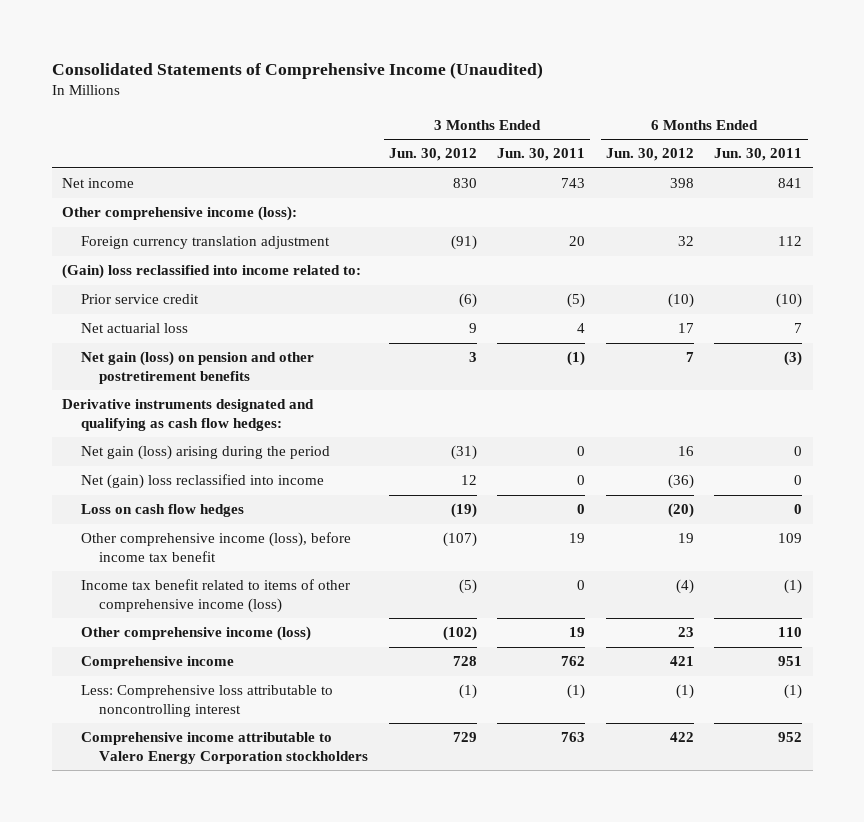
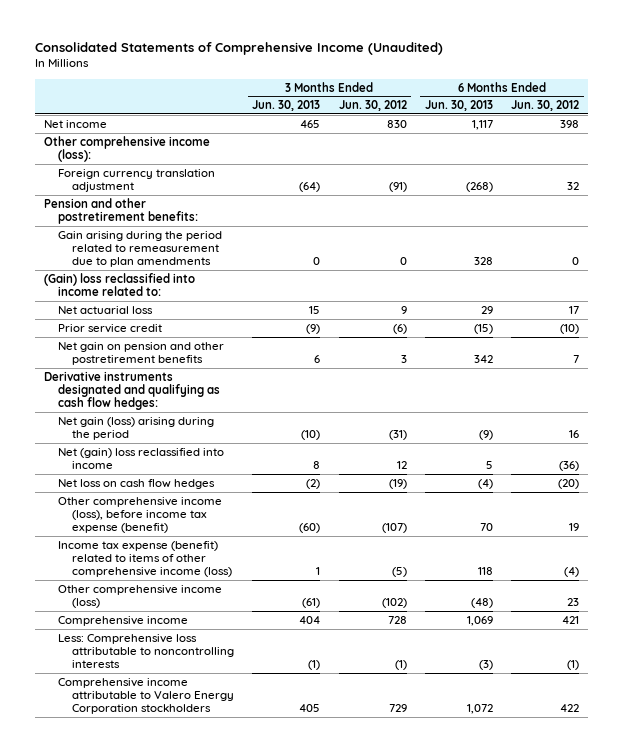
[497,148,586,162] Jun. 30, 2011 -> none
[714,148,803,162] Jun. 30, 2011 -> none
none -> [252,100,321,112] Jun. 30, 2013
none -> [424,100,493,112] Jun. 30, 2013
none -> [43,197,199,224] Pension and other postretirement benefits:
none -> [58,230,223,268] Gain arising during the period related to remeasurement due to plan amendments
[80,294,199,305] Prior service credit -> [58,323,163,333] Prior service credit
[80,351,314,385] Net gain (loss) on pension and other postretirement benefits -> [58,341,225,365] Net gain on pension and other postretirement benefits
[80,504,244,518] Loss on cash flow hedges -> [58,478,216,489] Net loss on cash flow hedges
[80,532,351,563] Other comprehensive income (loss), before income tax benefit -> [58,496,223,534] Other comprehensive income (loss), before income tax expense (benefit)
[80,579,350,614] Income tax benefit related to items of other comprehensive income (loss) -> [58,540,233,578] Income tax expense (benefit) related to items of other comprehensive income (loss)
[80,685,333,718] Less: Comprehensive loss attributable to noncontrolling interest -> [58,633,235,669] Less: Comprehensive loss attributable to noncontrolling interests

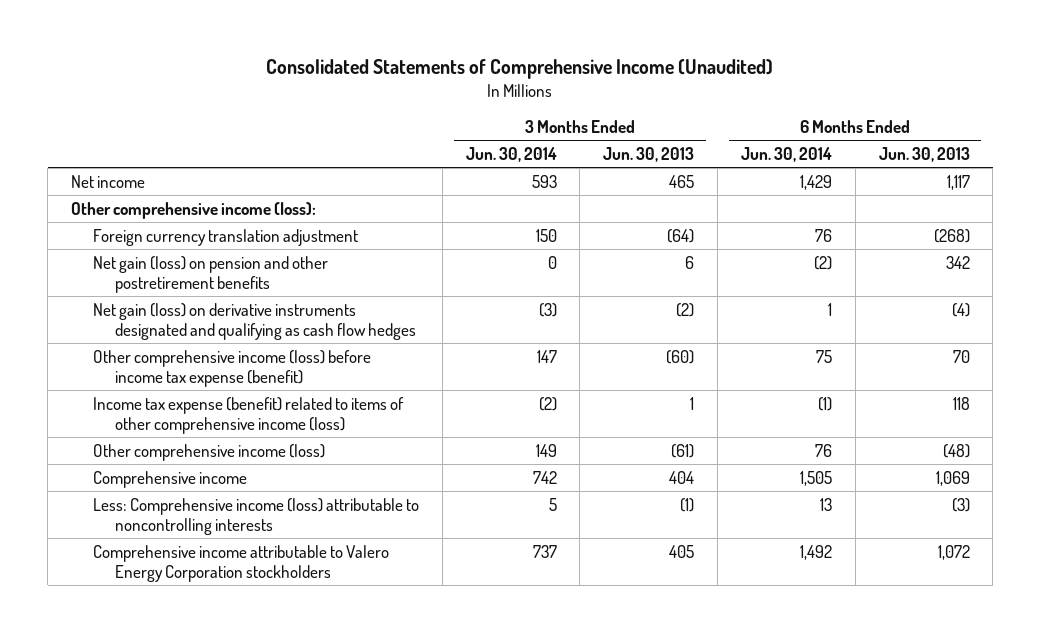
[338,100,407,112] Jun. 30, 2012 -> none
[510,100,579,112] Jun. 30, 2012 -> none
none -> [465,147,557,163] Jun. 30, 2014
none -> [740,147,832,163] Jun. 30, 2014
[43,197,199,224] Pension and other postretirement benefits: -> none
[58,230,223,268] Gain arising during the period related to remeasurement due to plan amendments -> none
[43,272,195,296] (Gain) loss reclassified into income related to: -> none
[58,305,154,314] Net actuarial loss -> none
[58,323,163,333] Prior service credit -> none
[43,370,221,411] Derivative instruments designated and qualifying as cash flow hedges: -> none
[58,416,215,440] Net gain (loss) arising during the period -> none
[58,447,225,469] Net (gain) loss reclassified into income -> none
[58,341,225,365] Net gain on pension and other postretirement benefits -> [92,255,328,293] Net gain (loss) on pension and other postretirement benefits
[58,478,216,489] Net loss on cash flow hedges -> [92,302,416,340] Net gain (loss) on derivative instruments designated and qualifying as cash flow hedges
[58,496,223,534] Other comprehensive income (loss), before income tax expense (benefit) -> [92,349,371,387] Other comprehensive income (loss) before income tax expense (benefit)
[58,633,235,669] Less: Comprehensive loss attributable to noncontrolling interests -> [92,497,419,535] Less: Comprehensive income (loss) attributable to noncontrolling interests

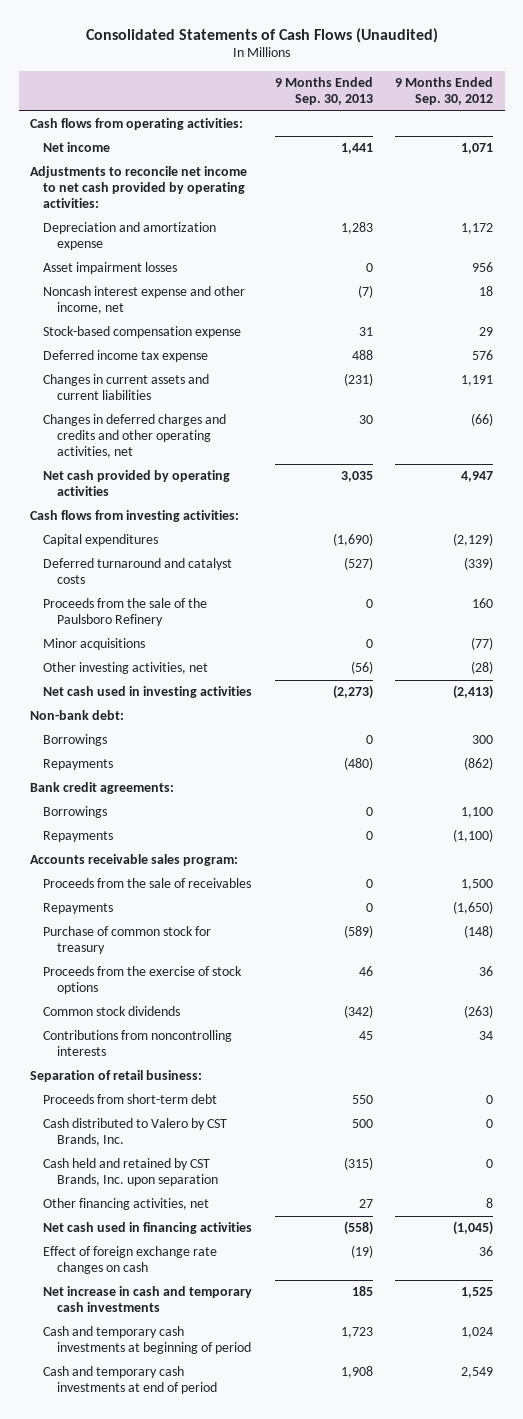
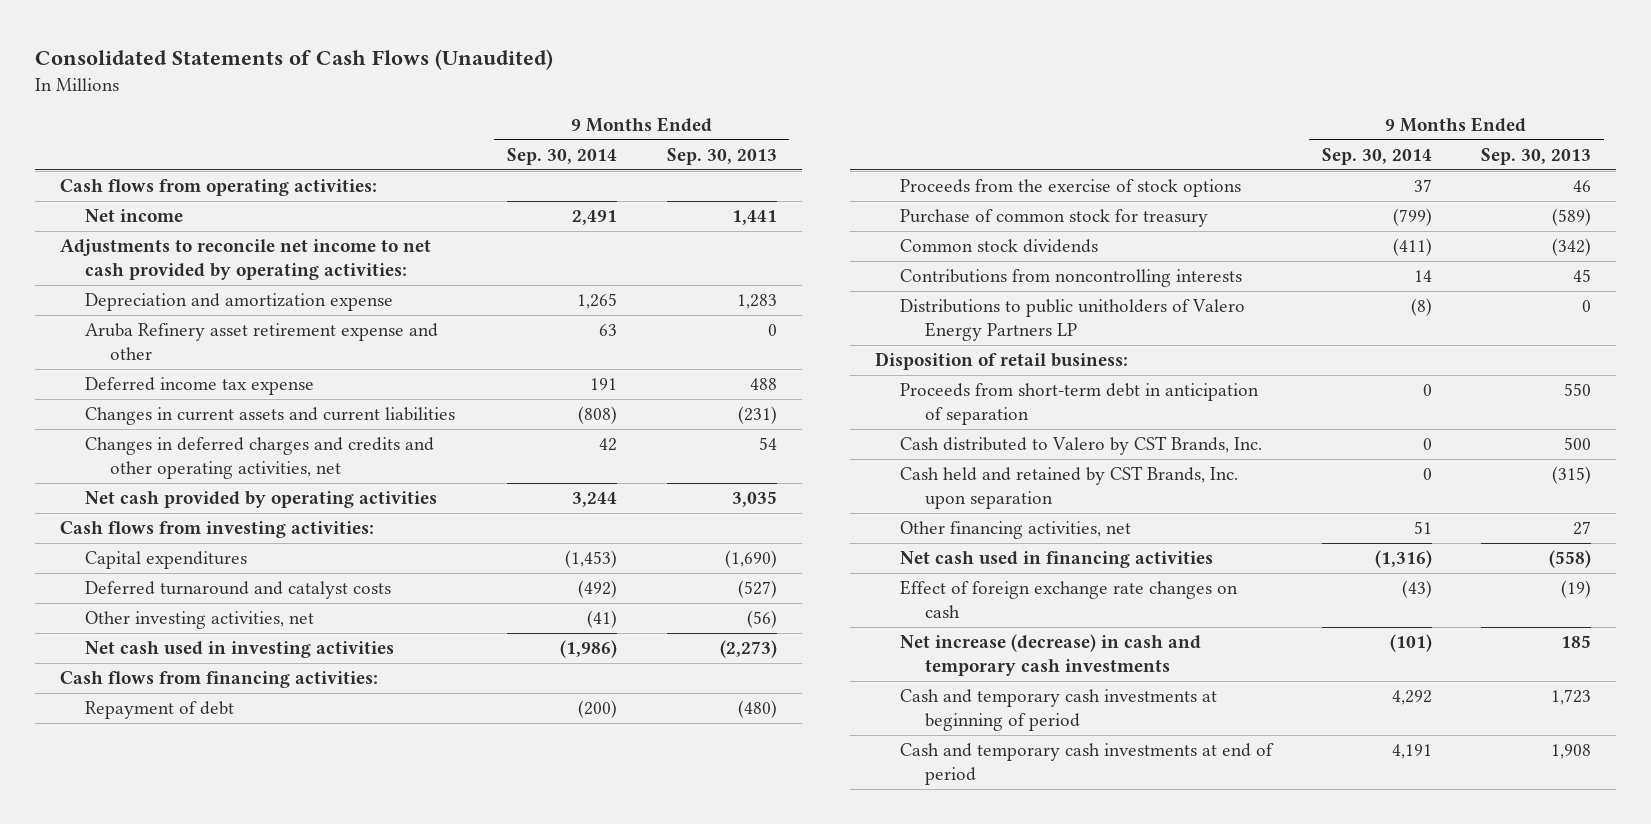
[395,76,494,106] 9 Months Ended Sep. 30, 2012 -> none
none -> [506,147,617,165] Sep. 30, 2014
[43,262,178,275] Asset impairment losses -> none
[43,286,246,315] Noncash interest expense and other income, net -> none
[43,326,242,339] Stock-based compensation expense -> none
none -> [85,323,439,361] Aruba Refinery asset retirement expense and other
[358,415,373,425] 30 -> [758,437,777,451] 54
[43,598,208,627] Proceeds from the sale of the Paulsboro Refinery -> none
[43,638,146,651] Minor acquisitions -> none
[30,710,125,721] Non-bank debt: -> none
[43,734,108,747] Borrowings -> none
[43,759,114,771] Repayments -> none
[30,782,175,795] Bank credit agreements: -> none
[43,806,108,819] Borrowings -> none
[43,831,114,843] Repayments -> none
[30,854,239,867] Accounts receivable sales program: -> none
[43,878,252,889] Proceeds from the sale of receivables -> none
[43,903,114,915] Repayments -> none
none -> [59,671,378,689] Cash flows from financing activities:
none -> [85,701,235,720] Repayment of debt
[43,926,212,955] Purchase of common stock for treasury -> [899,209,1208,228] Purchase of common stock for treasury
none -> [899,299,1245,342] Distributions to public unitholders of Valero Energy Partners LP
[30,1070,203,1083] Separation of retail business: -> [874,352,1128,371] Disposition of retail business:
[43,1094,218,1105] Proceeds from short-term debt -> [899,383,1259,426] Proceeds from short-term debt in anticipation of separation
[43,1286,253,1313] Net increase in cash and temporary cash investments -> [899,634,1201,677] Net increase (decrease) in cash and temporary cash investments

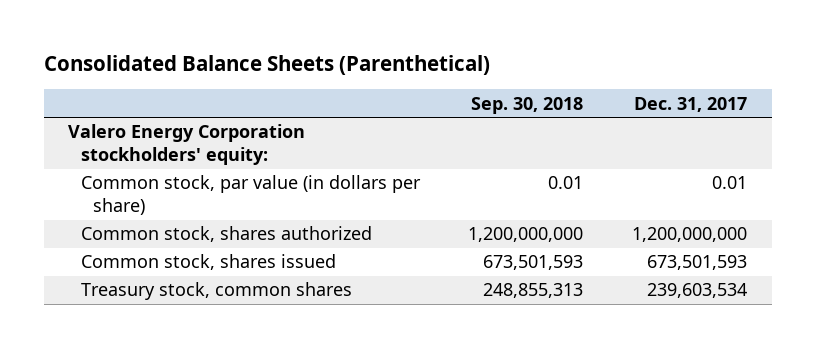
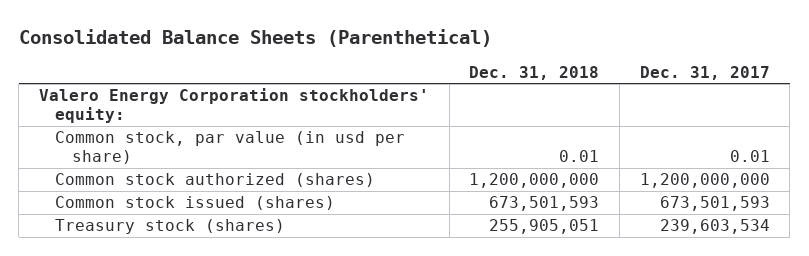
[471,96,584,114] Sep. 30, 2018 -> none
none -> [469,65,600,80] Dec. 31, 2018
[80,175,421,216] Common stock, par value (in dollars per share) -> [55,131,406,165] Common stock, par value (in usd per share)
[80,226,372,243] Common stock, shares authorized -> [55,173,376,188] Common stock authorized (shares)
[80,254,336,271] Common stock, shares issued -> [55,196,336,211] Common stock issued (shares)
[80,282,352,301] Treasury stock, common shares -> [55,219,286,235] Treasury stock (shares)

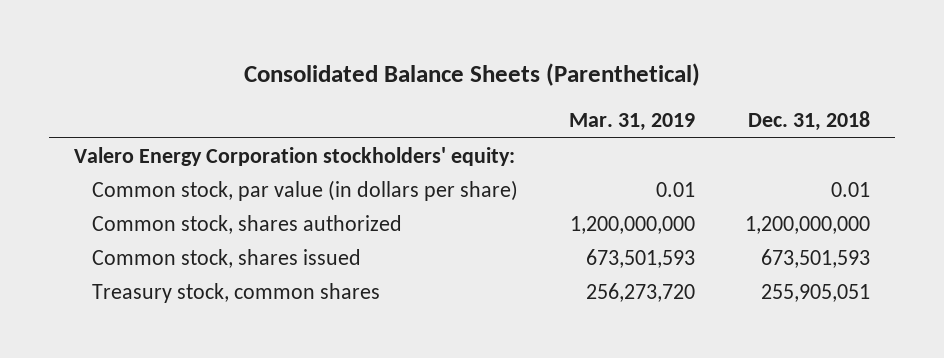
[639,65,770,80] Dec. 31, 2017 -> none
none -> [568,113,695,132] Mar. 31, 2019
[55,131,406,165] Common stock, par value (in usd per share) -> [92,180,519,202] Common stock, par value (in dollars per share)
[55,173,376,188] Common stock authorized (shares) -> [92,215,403,235] Common stock, shares authorized
[55,196,336,211] Common stock issued (shares) -> [92,249,362,269] Common stock, shares issued
[55,219,286,235] Treasury stock (shares) -> [92,283,381,304] Treasury stock, common shares

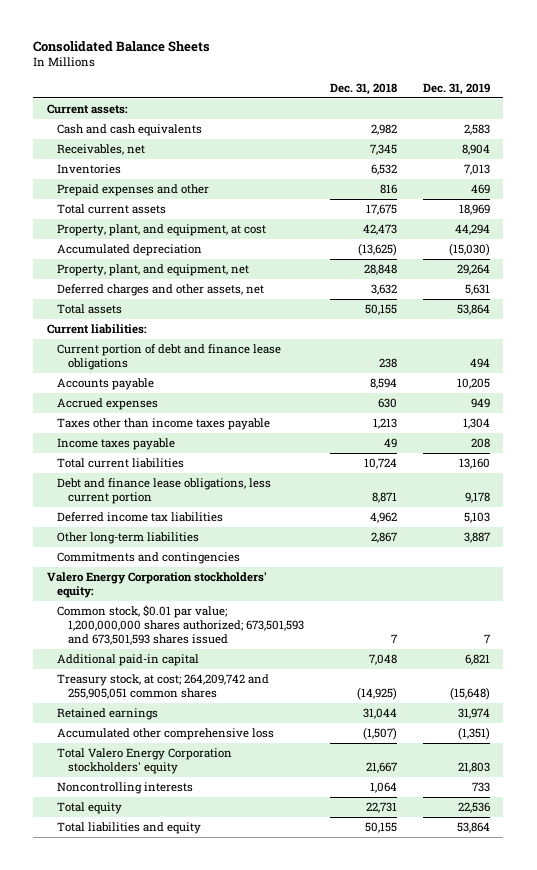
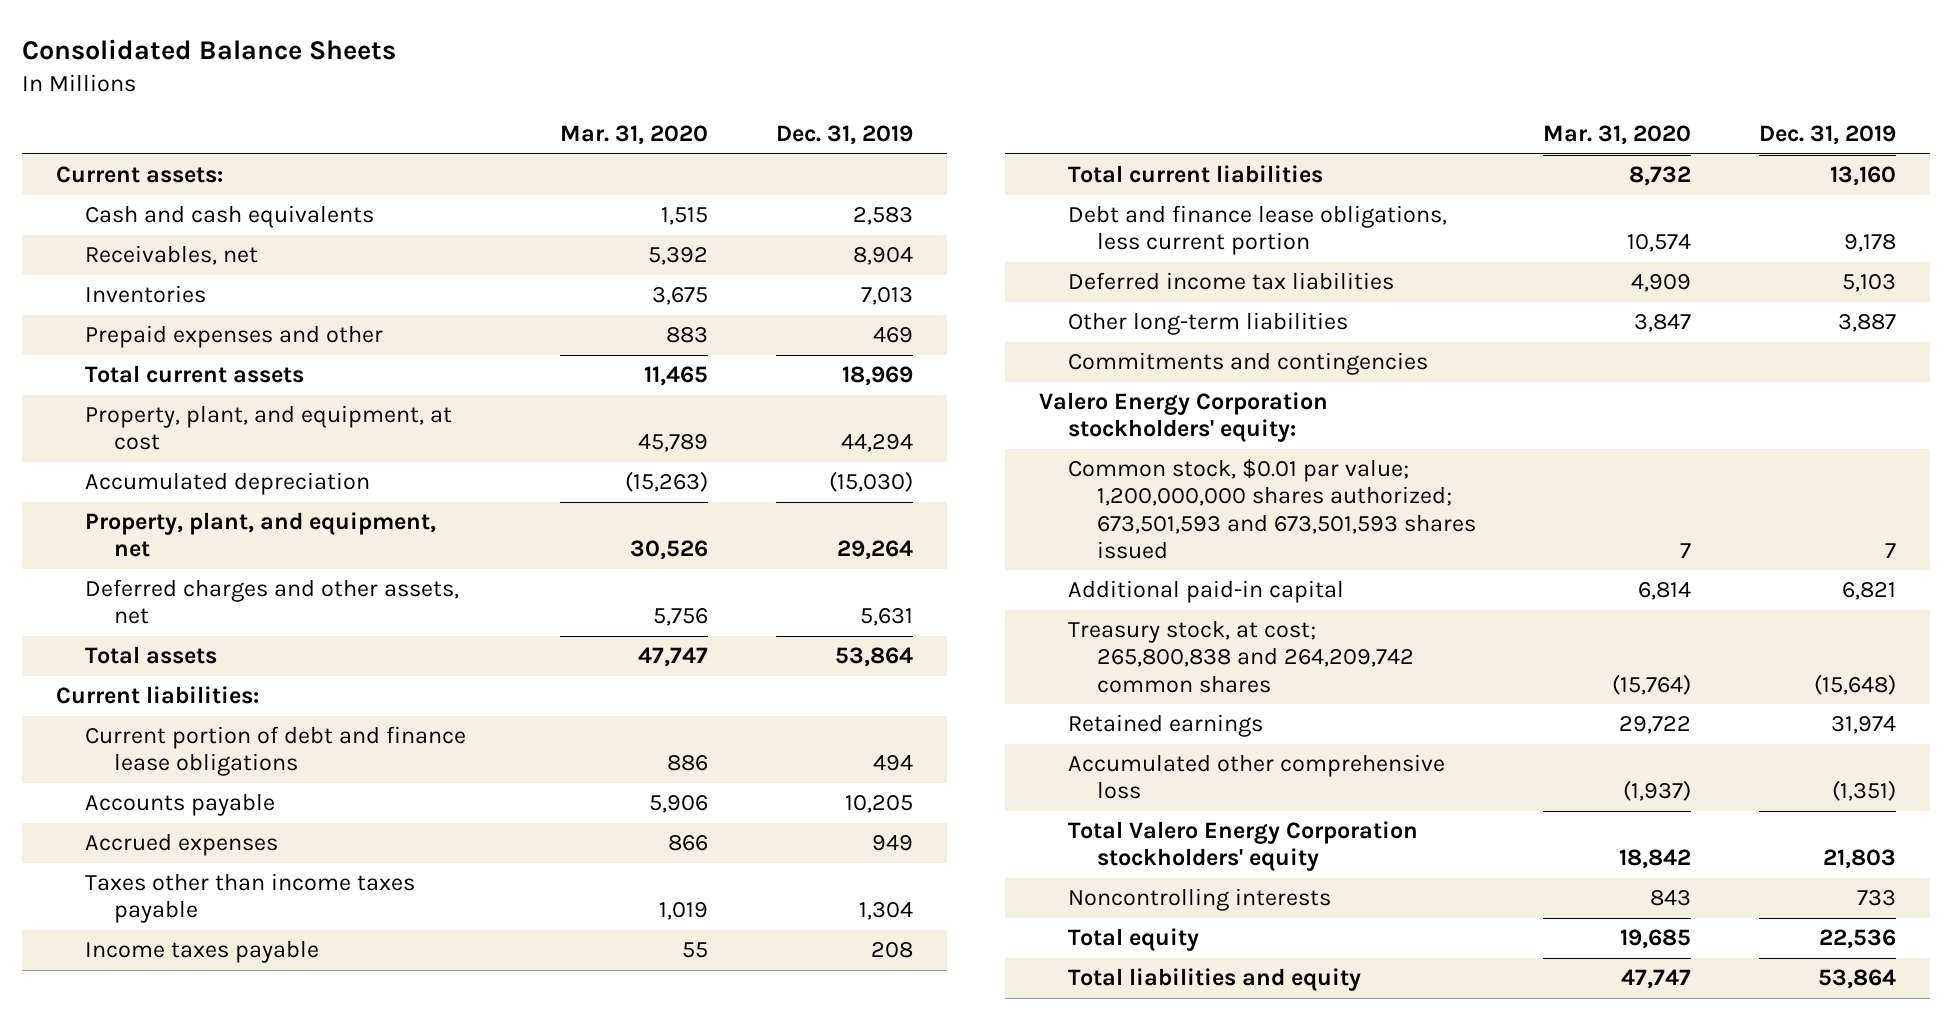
[329,82,397,95] Dec. 31, 2018 -> none
none -> [560,125,709,146] Mar. 31, 2020
[57,674,270,700] Treasury stock, at cost; 264,209,742 and 255,905,051 common shares -> [1067,620,1414,693] Treasury stock, at cost; 265,800,838 and 264,209,742 common shares

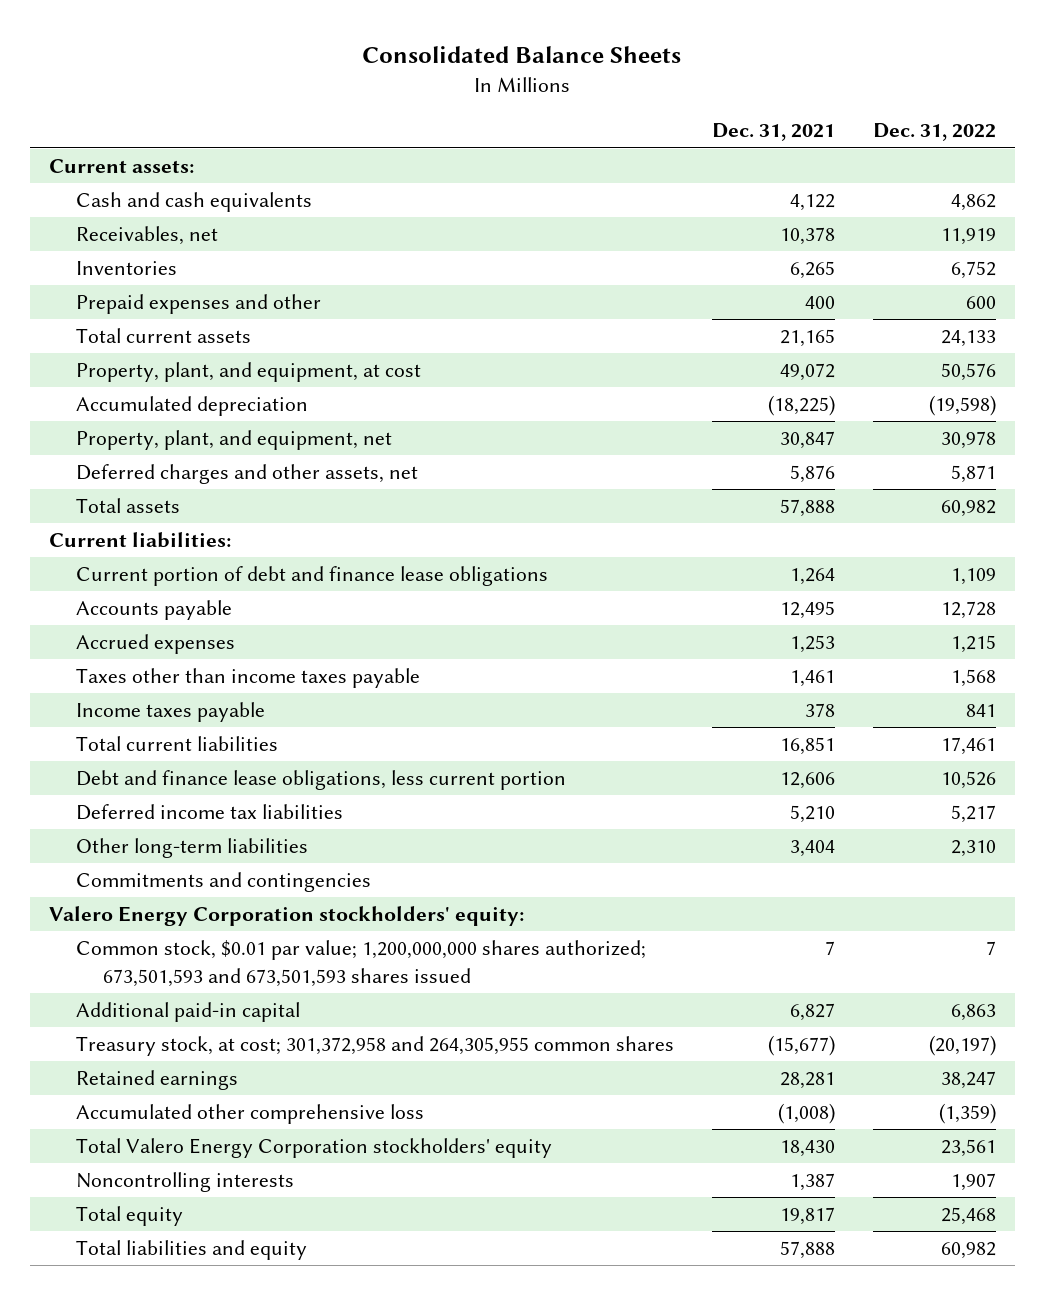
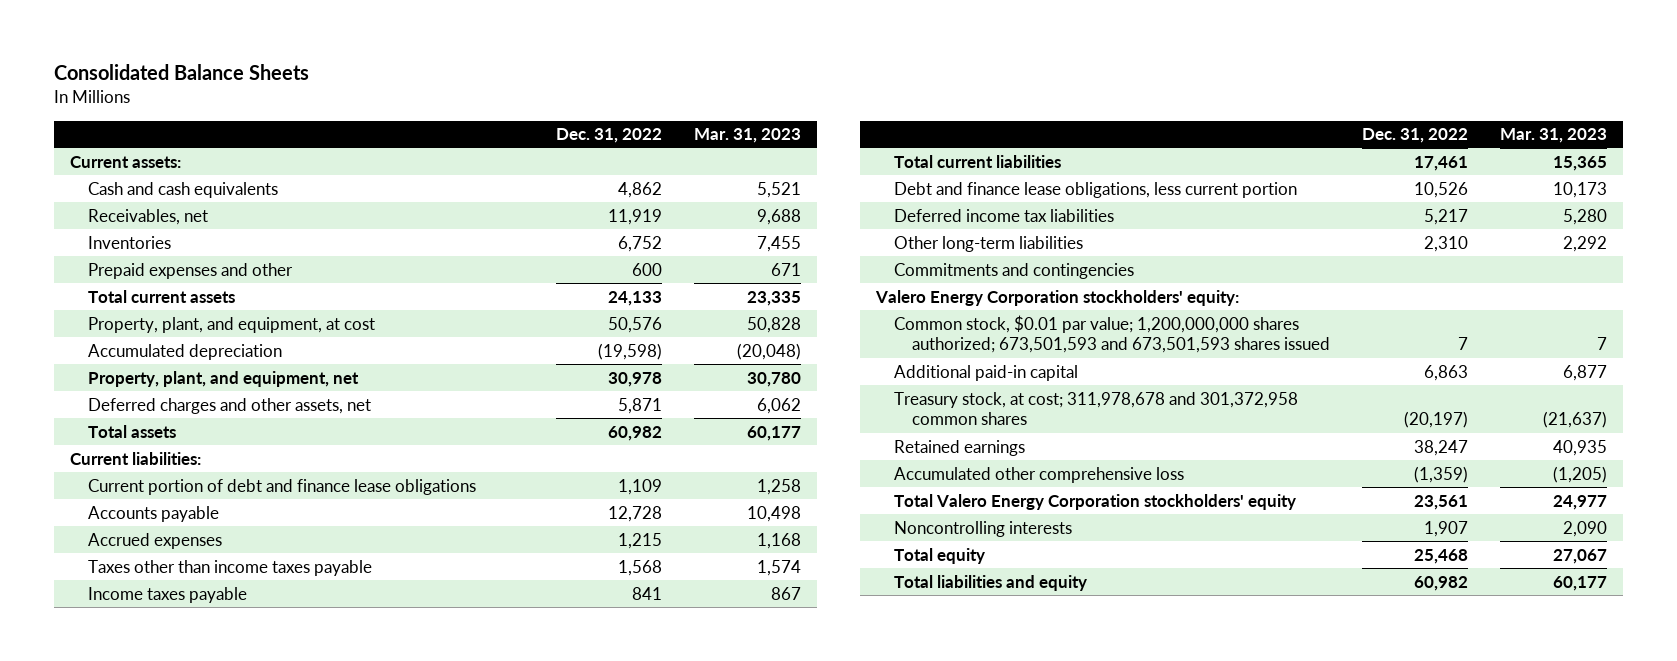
[712,123,836,142] Dec. 31, 2021 -> none
none -> [694,128,802,144] Mar. 31, 2023
[75,1036,674,1057] Treasury stock, at cost; 301,372,958 and 264,305,955 common shares -> [894,391,1299,426] Treasury stock, at cost; 311,978,678 and 301,372,958 common shares

